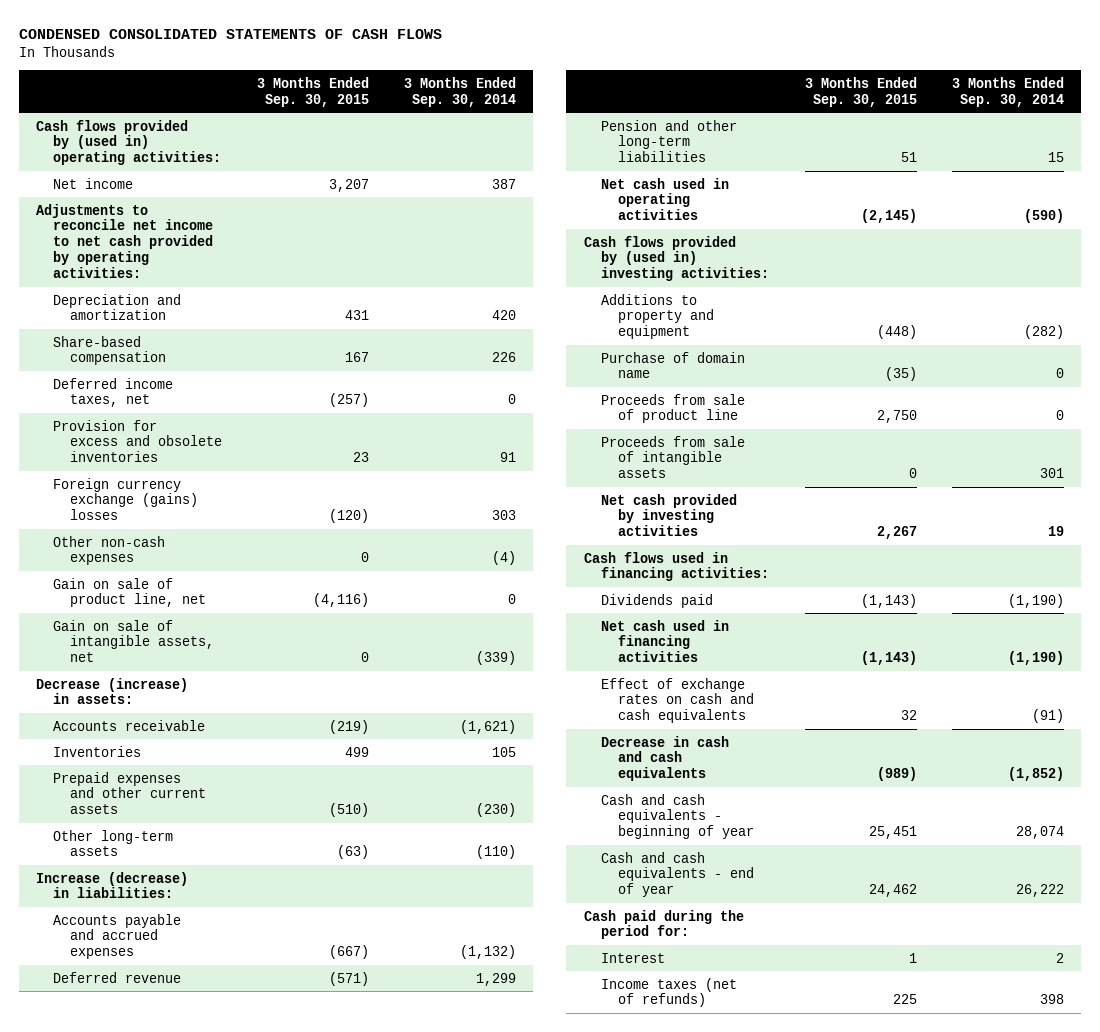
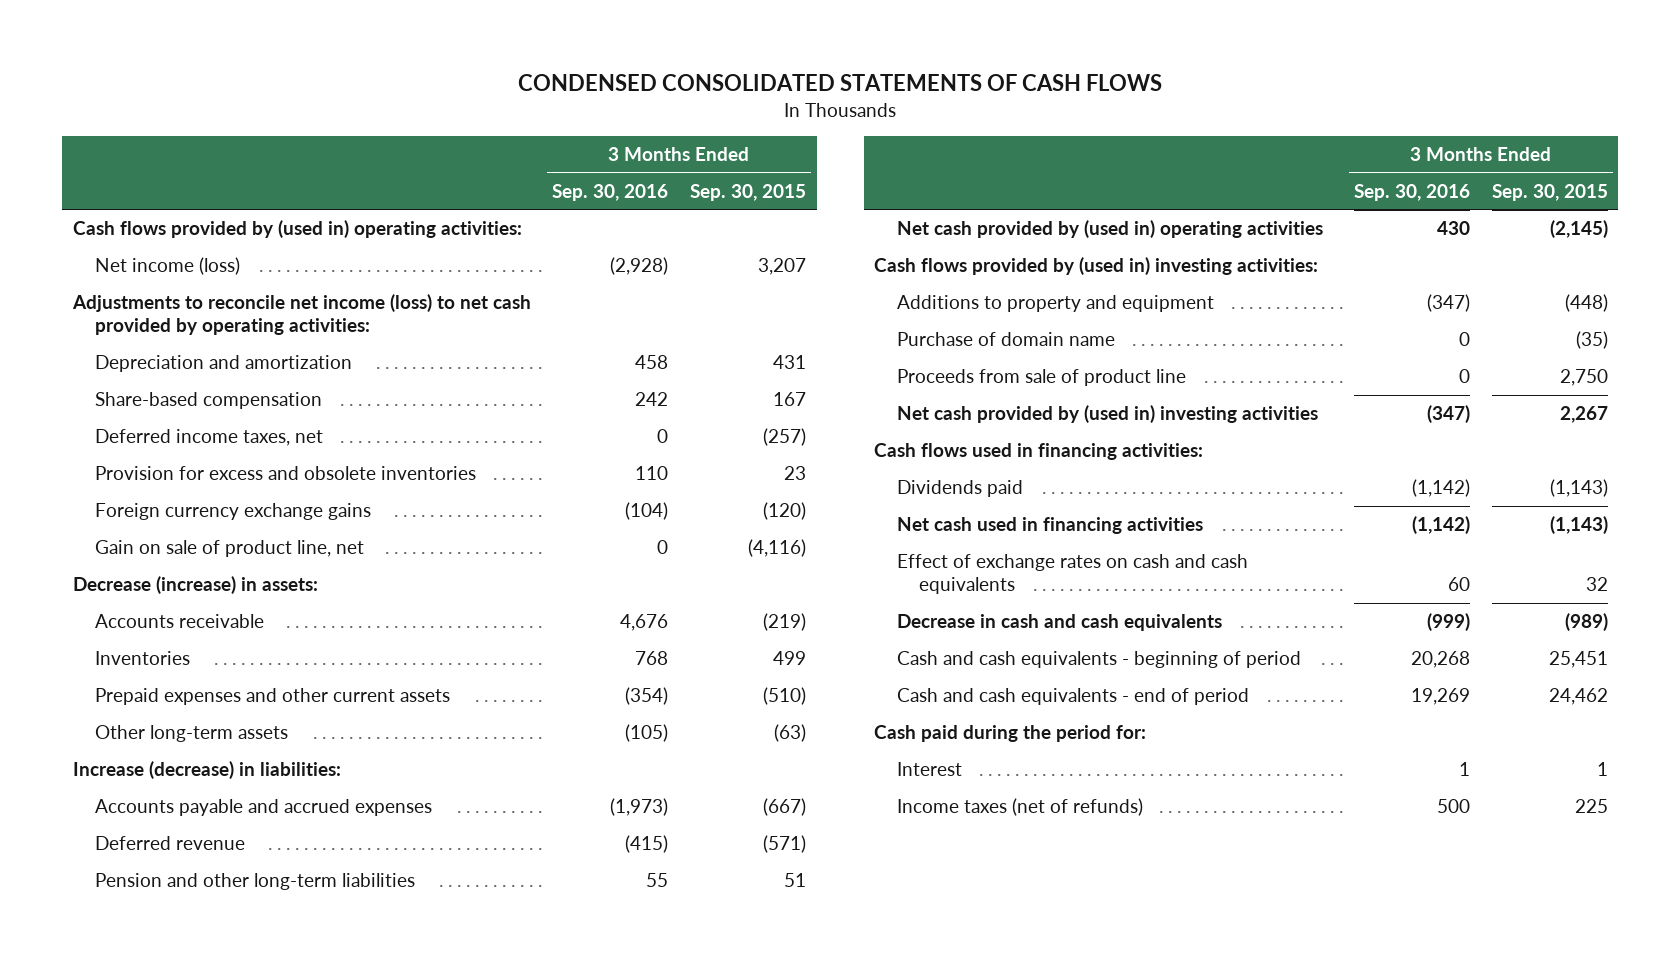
[403,76,516,107] 3 Months Ended Sep. 30, 2014 -> none
none -> [552,183,669,201] Sep. 30, 2016
[52,177,133,189] Net income -> [95,257,241,276] Net income (loss)
[35,203,213,278] Adjustments to reconcile net income to net cash provided by operating activities: -> [71,294,531,336] Adjustments to reconcile net income (loss) to net cash provided by operating activities:
[52,535,165,566] Other non-cash expenses -> none
[52,477,198,521] Foreign currency exchange (gains) losses -> [95,503,372,521] Foreign currency exchange gains
[52,619,214,663] Gain on sale of intangible assets, net -> none
[600,177,729,221] Net cash used in operating activities -> [896,220,1323,239] Net cash provided by (used in) operating activities
[600,435,745,479] Proceeds from sale of intangible assets -> none
[600,493,737,537] Net cash provided by investing activities -> [896,405,1318,424] Net cash provided by (used in) investing activities
[600,793,754,840] Cash and cash equivalents - beginning of year -> [896,651,1301,669] Cash and cash equivalents - beginning of period
[600,851,754,898] Cash and cash equivalents - end of year -> [896,688,1249,706] Cash and cash equivalents - end of period

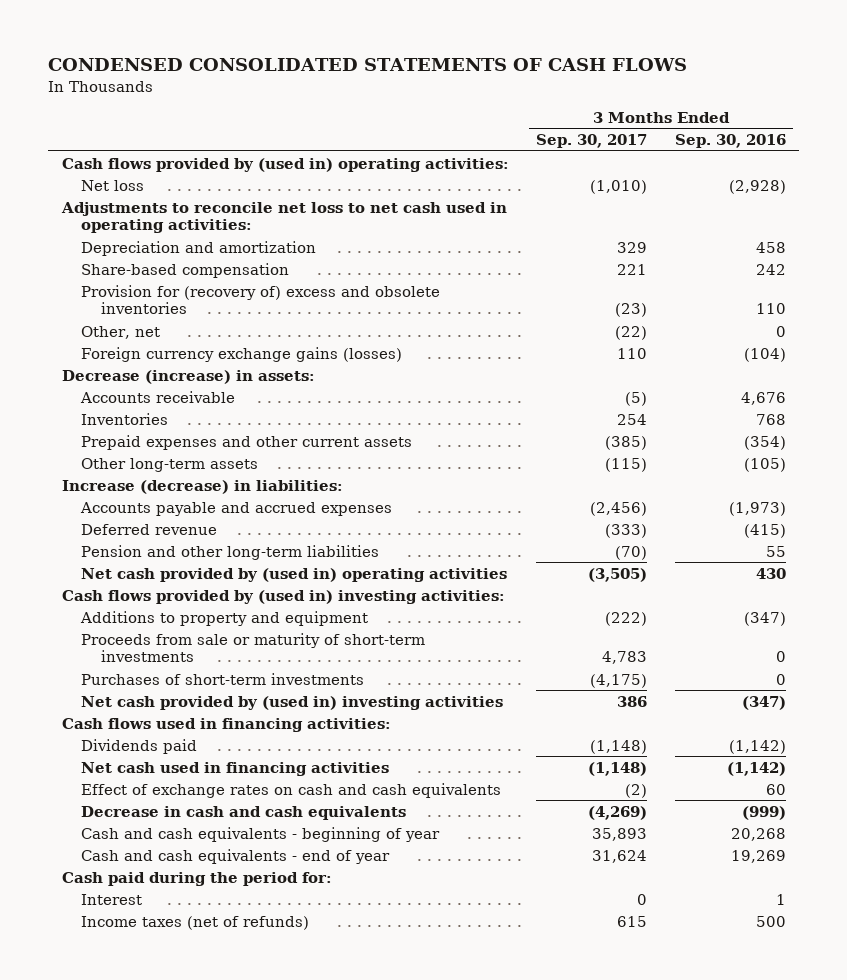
[689,183,806,201] Sep. 30, 2015 -> none
none -> [536,134,648,149] Sep. 30, 2017
[95,257,241,276] Net income (loss) -> [81,179,145,191] Net loss
[71,294,531,336] Adjustments to reconcile net income (loss) to net cash provided by operating activities: -> [60,201,507,234] Adjustments to reconcile net loss to net cash used in operating activities:
[95,429,324,447] Deferred income taxes, net -> none
[95,540,365,558] Gain on sale of product line, net -> none
[95,466,477,481] Provision for excess and obsolete inventories -> [81,284,441,315] Provision for (recovery of) excess and obsolete inventories
none -> [81,325,161,339] Other, net
[95,503,372,521] Foreign currency exchange gains -> [81,346,403,362] Foreign currency exchange gains (losses)
[896,332,1115,347] Purchase of domain name -> none
[896,369,1186,387] Proceeds from sale of product line -> none
none -> [81,632,426,663] Proceeds from sale or maturity of short-term investments
none -> [81,672,365,685] Purchases of short-term investments
[896,651,1301,669] Cash and cash equivalents - beginning of period -> [81,826,441,842] Cash and cash equivalents - beginning of year
[896,688,1249,706] Cash and cash equivalents - end of period -> [81,848,391,864] Cash and cash equivalents - end of year

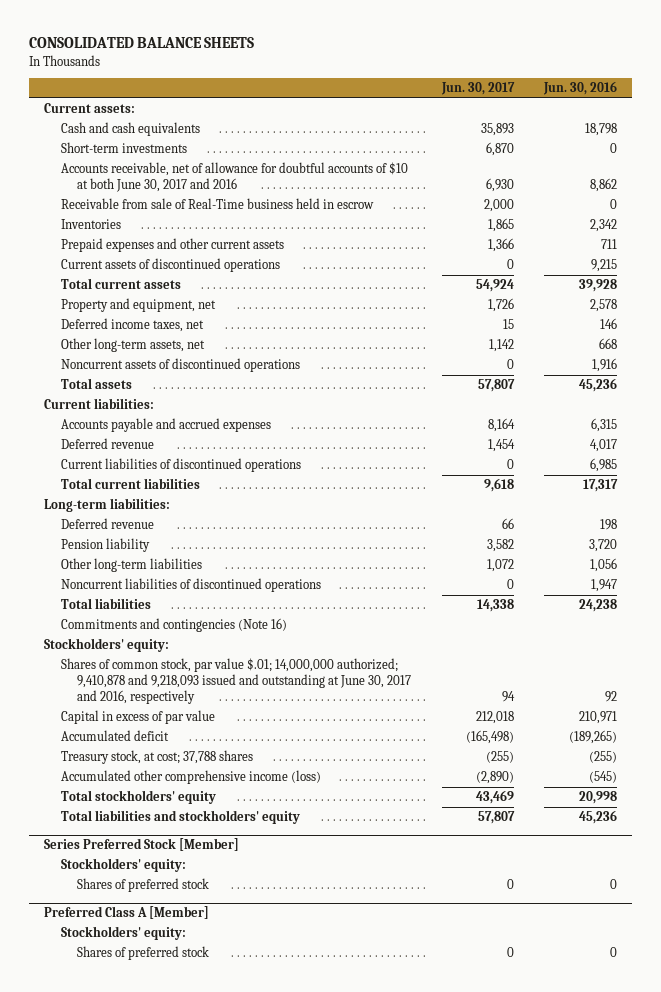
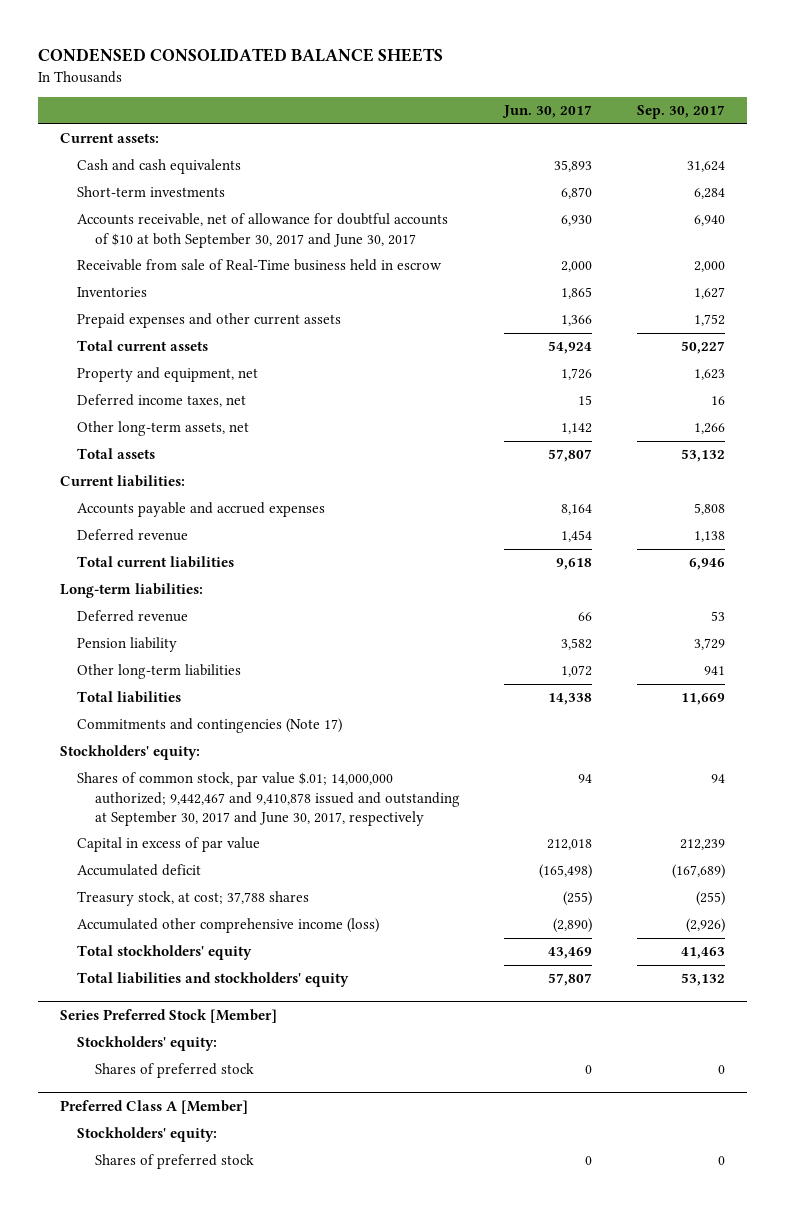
[28,37,254,49] CONSOLIDATED BALANCE SHEETS -> [38,48,444,63] CONDENSED CONSOLIDATED BALANCE SHEETS
[543,81,618,96] Jun. 30, 2016 -> none
none -> [636,105,725,120] Sep. 30, 2017
[60,162,408,193] Accounts receivable, net of allowance for doubtful accounts of $10 at both June 30, 2017 and 2016 -> [77,213,449,248] Accounts receivable, net of allowance for doubtful accounts of $10 at both September 30, 2017 and June 30, 2017
[60,258,280,273] Current assets of discontinued operations -> none
[60,358,300,373] Noncurrent assets of discontinued operations -> none
[60,458,301,473] Current liabilities of discontinued operations -> none
[60,578,321,593] Noncurrent liabilities of discontinued operations -> none
[60,618,287,633] Commitments and contingencies (Note 16) -> [77,718,343,734] Commitments and contingencies (Note 17)
[60,658,412,705] Shares of common stock, par value $.01; 14,000,000 authorized; 9,410,878 and 9,218,093 issued and outstanding at June 30, 2017 and 2016, respectively -> [77,772,460,826] Shares of common stock, par value $.01; 14,000,000 authorized; 9,442,467 and 9,410,878 issued and outstanding at September 30, 2017 and June 30, 2017, respectively

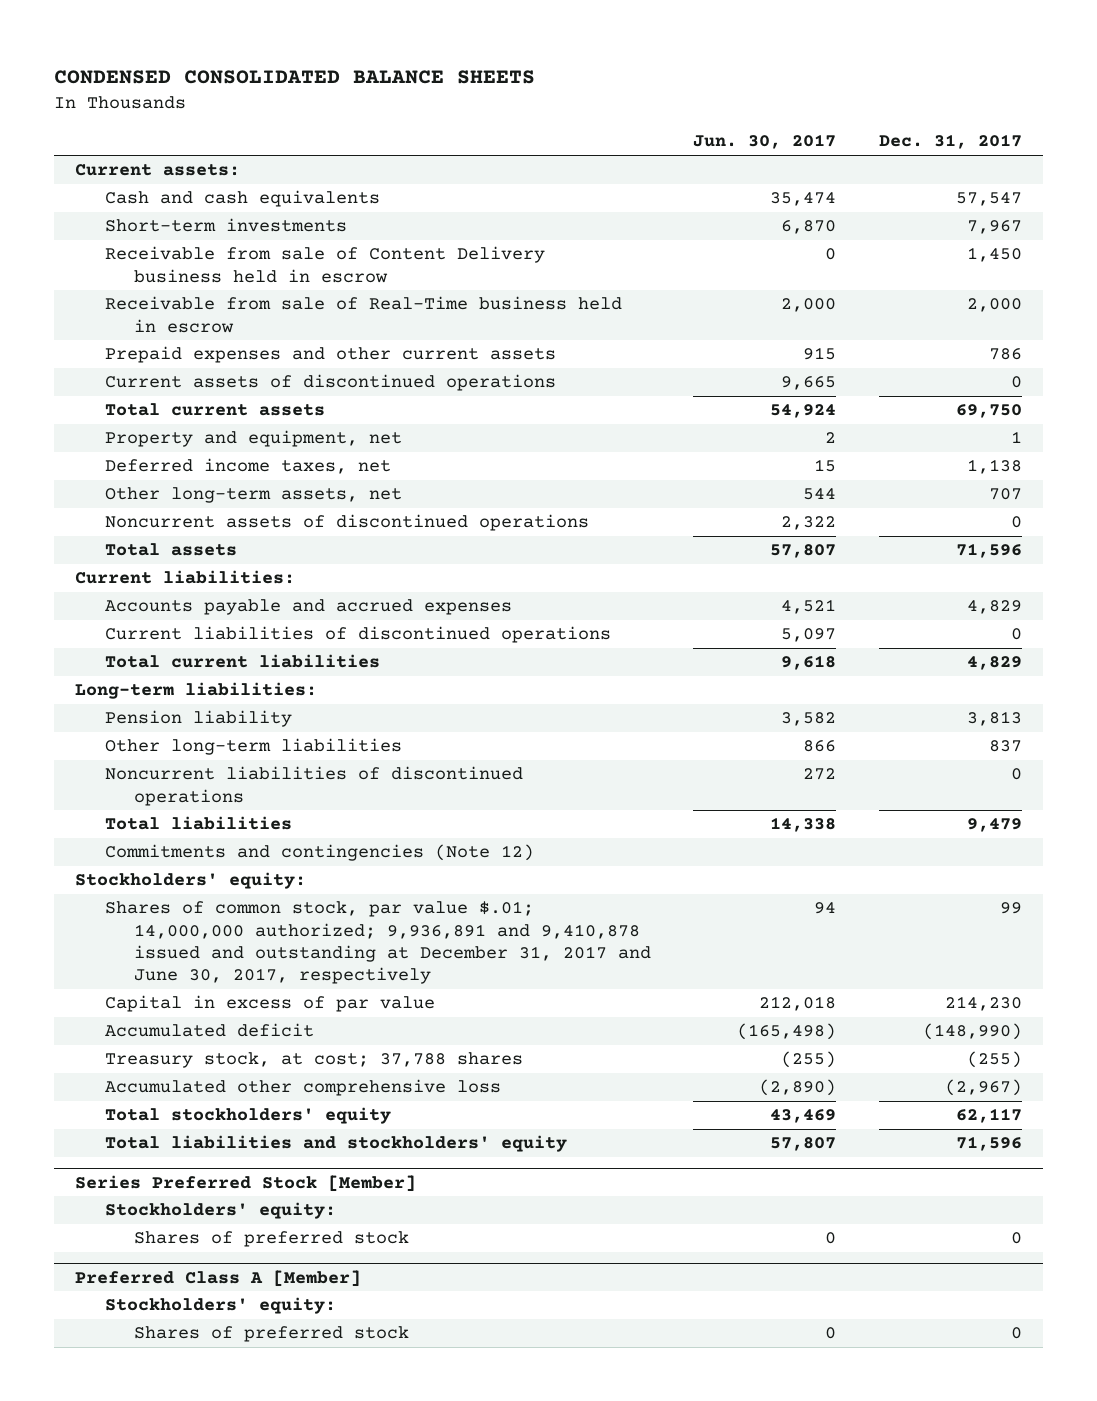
[636,105,725,120] Sep. 30, 2017 -> none
none -> [878,134,1022,150] Dec. 31, 2017
[554,160,593,173] 35,893 -> [770,192,837,207] 35,474
[77,213,449,248] Accounts receivable, net of allowance for doubtful accounts of $10 at both September 30, 2017 and June 30, 2017 -> none
none -> [104,246,545,283] Receivable from sale of Content Delivery business held in escrow
[77,287,148,298] Inventories -> none
[561,315,593,327] 1,366 -> [803,347,837,361] 915
none -> [104,374,556,392] Current assets of discontinued operations
[561,368,593,381] 1,726 -> [825,432,837,444] 2
[561,423,593,435] 1,142 -> [803,488,837,501] 544
none -> [104,514,589,532] Noncurrent assets of discontinued operations
[77,529,189,542] Deferred revenue -> none
[561,504,593,516] 8,164 -> [781,599,837,615] 4,521
none -> [104,626,611,644] Current liabilities of discontinued operations
[77,610,189,623] Deferred revenue -> none
[561,665,593,678] 1,072 -> [803,740,837,753] 866
none -> [104,766,523,806] Noncurrent liabilities of discontinued operations
[77,718,343,734] Commitments and contingencies (Note 17) -> [104,844,534,862] Commitments and contingencies (Note 12)
[77,772,460,826] Shares of common stock, par value $.01; 14,000,000 authorized; 9,442,467 and 9,410,878 issued and outstanding at September 30, 2017 and June 30, 2017, respectively -> [104,901,651,985] Shares of common stock, par value $.01; 14,000,000 authorized; 9,936,891 and 9,410,878 issued and outstanding at December 31, 2017 and June 30, 2017, respectively
[77,918,380,934] Accumulated other comprehensive income (loss) -> [104,1079,501,1097] Accumulated other comprehensive loss

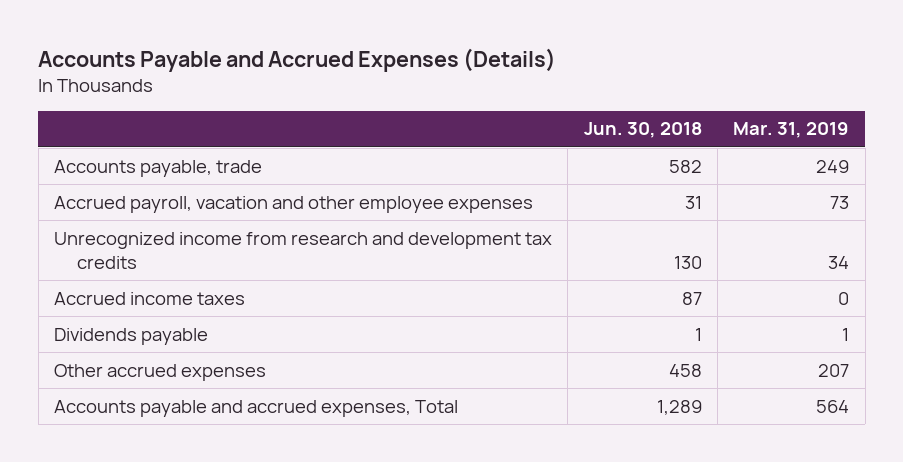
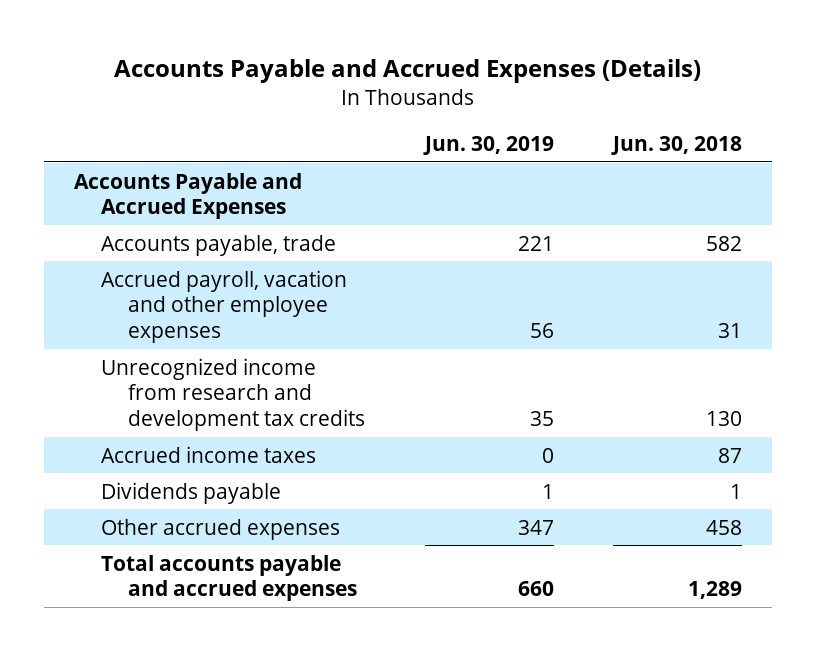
[733,122,850,139] Mar. 31, 2019 -> none
none -> [422,136,554,156] Jun. 30, 2019
none -> [73,172,302,220] Accounts Payable and Accrued Expenses
[53,399,458,417] Accounts payable and accrued expenses, Total -> [100,554,358,602] Total accounts payable and accrued expenses

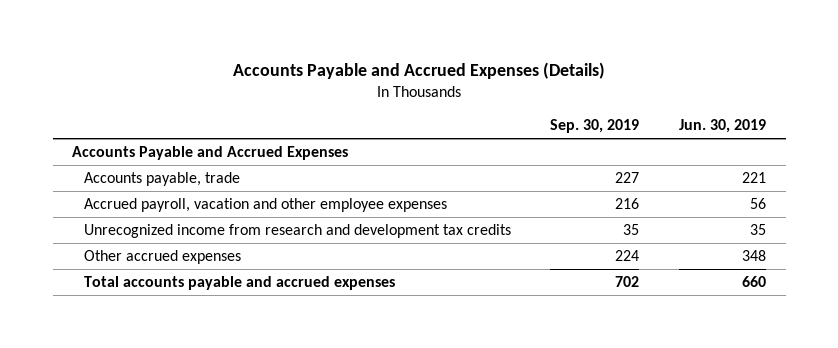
[610,136,742,156] Jun. 30, 2018 -> none
none -> [550,119,640,134] Sep. 30, 2019
[100,445,316,463] Accrued income taxes -> none
[100,481,281,504] Dividends payable -> none
[517,519,554,535] 347 -> [741,249,766,261] 348

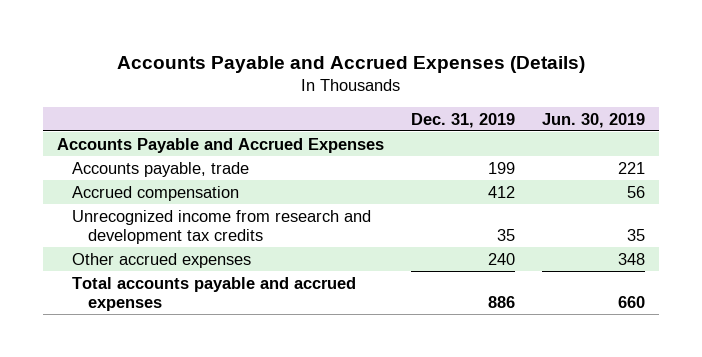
[550,119,640,134] Sep. 30, 2019 -> none
none -> [411,112,516,128] Dec. 31, 2019
[83,197,447,212] Accrued payroll, vacation and other employee expenses -> none
none -> [72,185,240,201] Accrued compensation

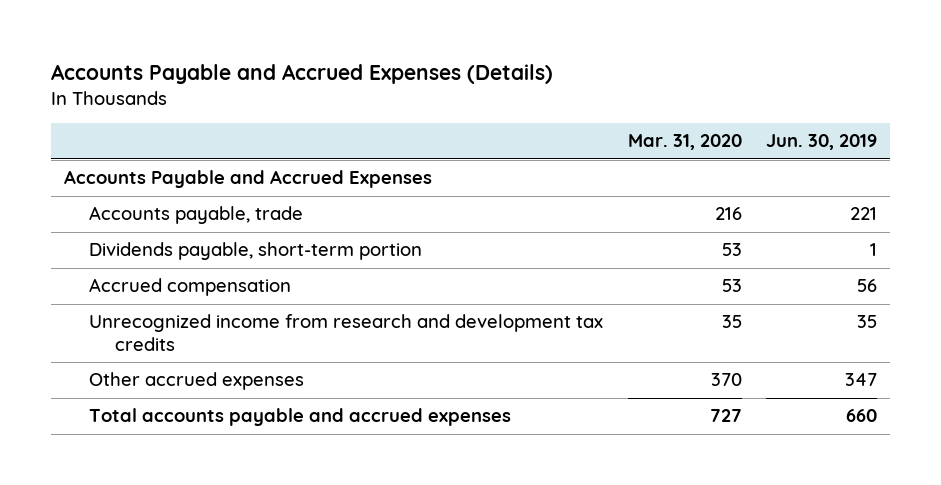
[411,112,516,128] Dec. 31, 2019 -> none
none -> [627,134,742,151] Mar. 31, 2020
none -> [89,242,423,261] Dividends payable, short-term portion
[618,252,646,265] 348 -> [845,373,878,387] 347

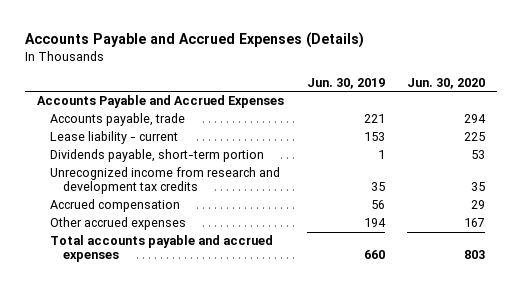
[627,134,742,151] Mar. 31, 2020 -> none
none -> [407,77,486,89] Jun. 30, 2020
none -> [49,131,178,145] Lease liability - current
[89,278,292,297] Accrued compensation -> [49,199,180,213] Accrued compensation
[845,373,878,387] 347 -> [363,218,386,228] 194

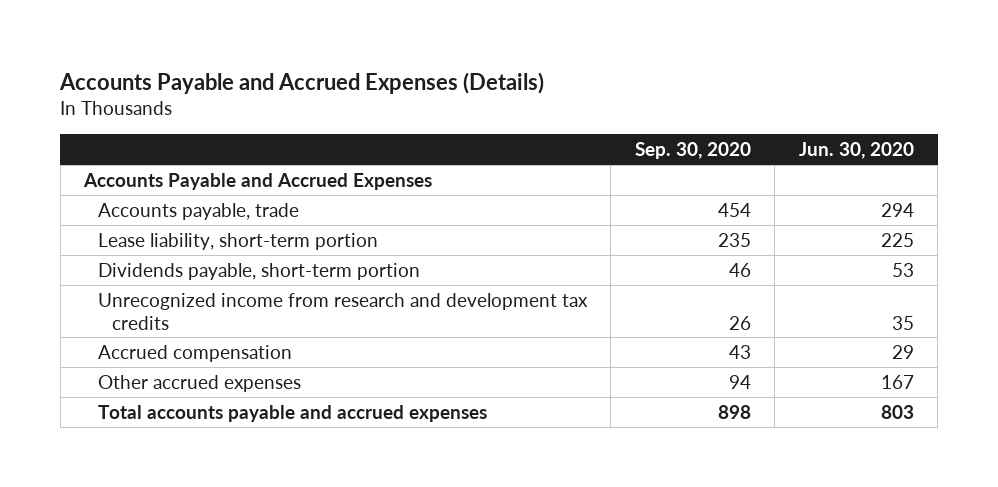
[306,77,385,89] Jun. 30, 2019 -> none
none -> [634,142,751,160] Sep. 30, 2020
[49,131,178,145] Lease liability - current -> [98,232,379,250] Lease liability, short-term portion

